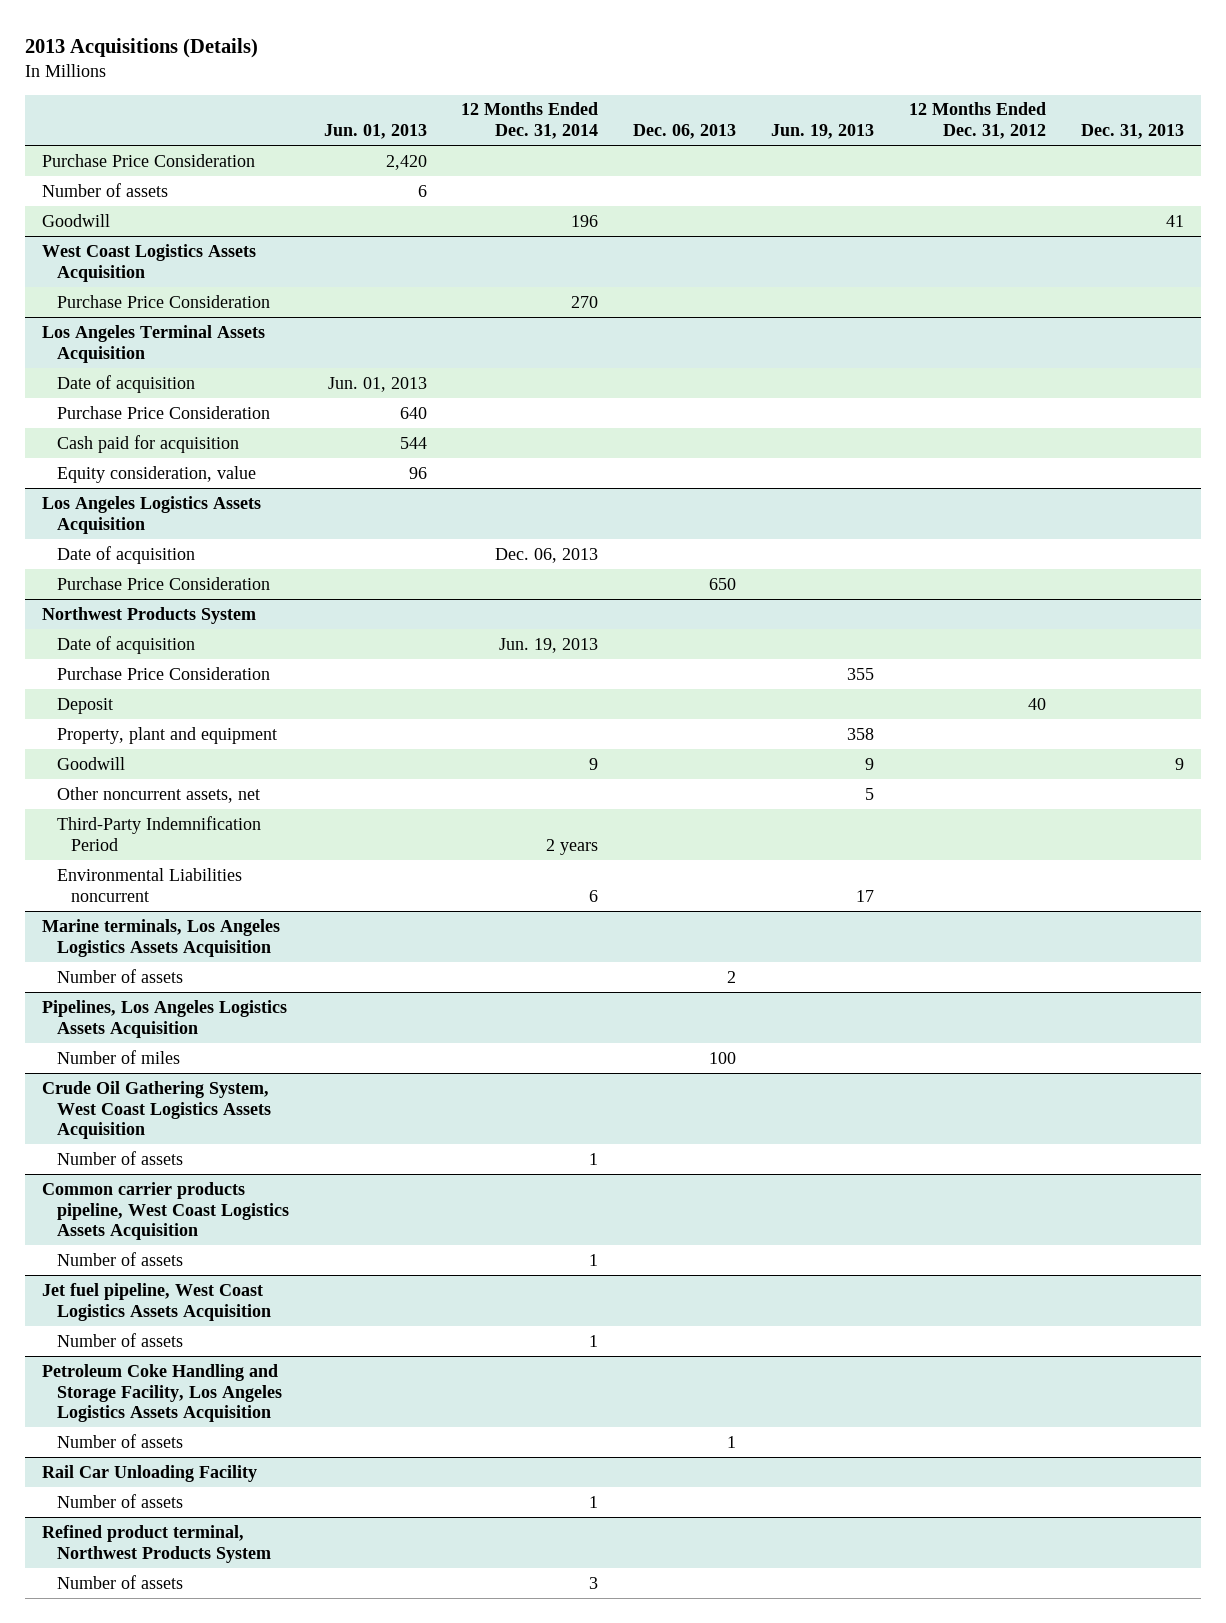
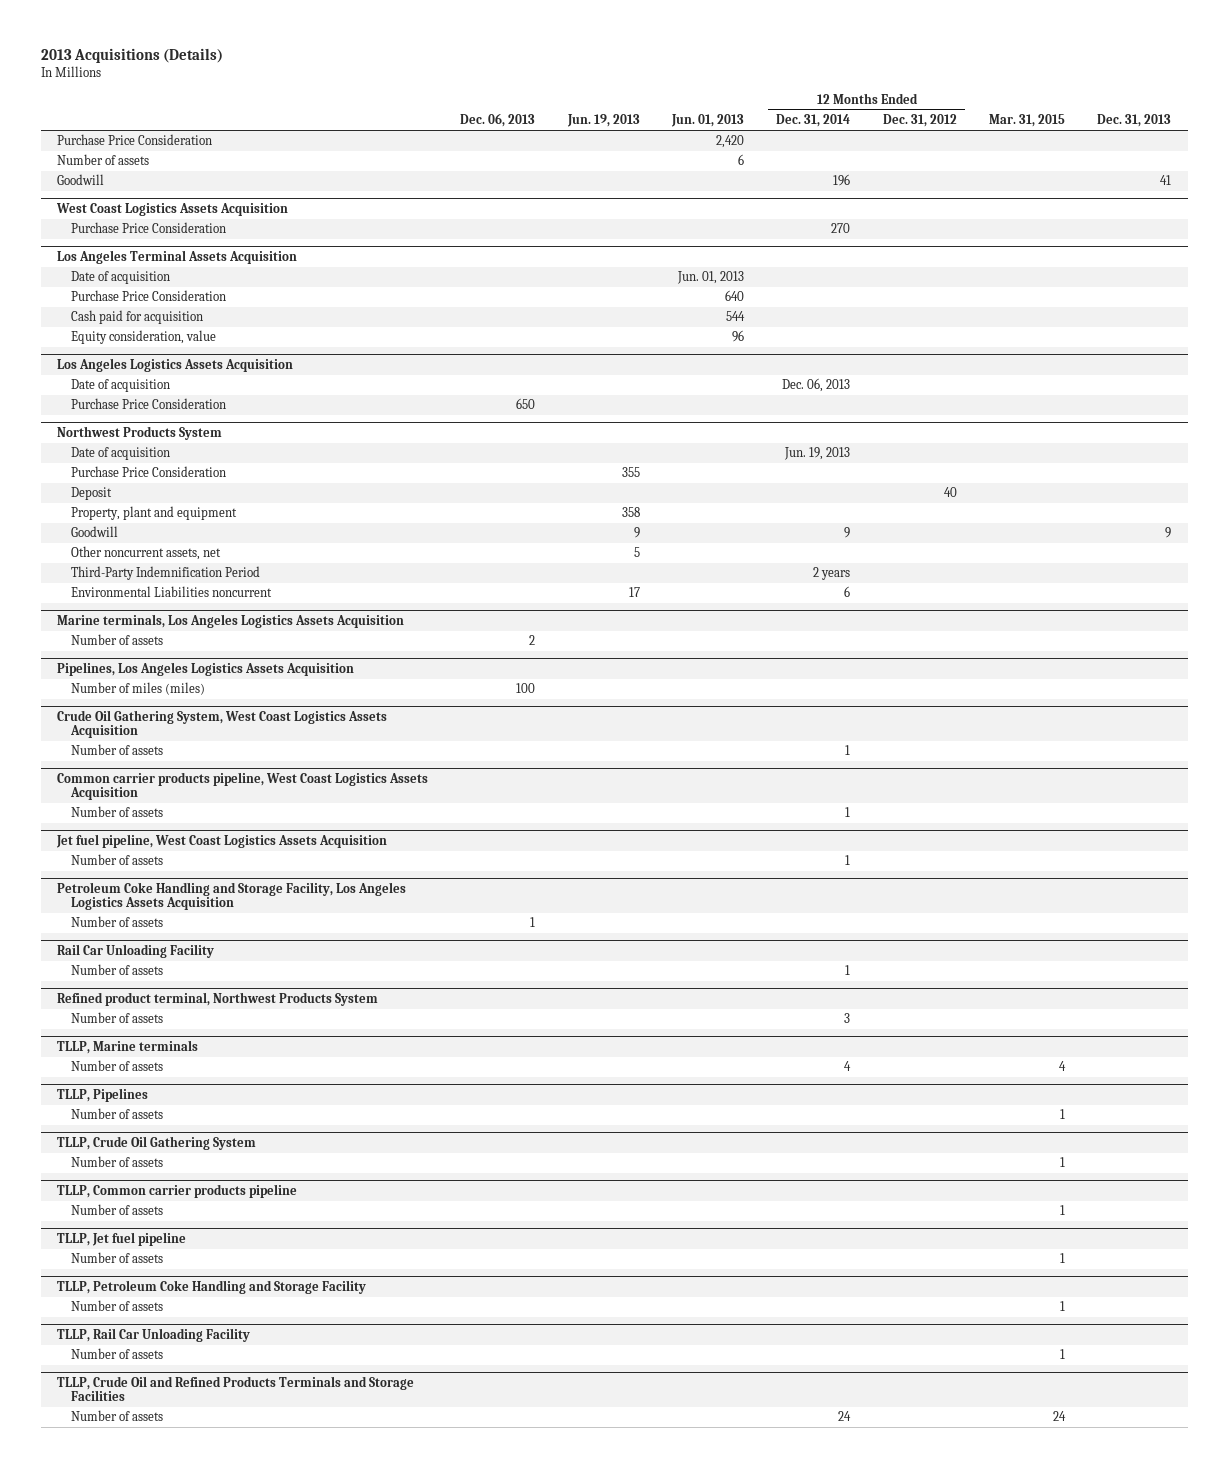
none -> [989,114,1066,128] Mar. 31, 2015
[56,1049,180,1064] Number of miles -> [70,682,205,696] Number of miles (miles)
none -> [56,1039,198,1054] TLLP, Marine terminals
none -> [70,1060,163,1072] Number of assets
none -> [56,1087,148,1102] TLLP, Pipelines
none -> [70,1108,163,1120] Number of assets
none -> [56,1135,256,1150] TLLP, Crude Oil Gathering System
none -> [70,1156,163,1168] Number of assets
none -> [56,1183,297,1198] TLLP, Common carrier products pipeline
none -> [70,1204,163,1216] Number of assets
none -> [56,1231,186,1246] TLLP, Jet fuel pipeline
none -> [70,1252,163,1264] Number of assets
none -> [56,1279,366,1294] TLLP, Petroleum Coke Handling and Storage Facility
none -> [70,1300,163,1312] Number of assets
none -> [56,1327,250,1342] TLLP, Rail Car Unloading Facility
none -> [70,1348,163,1360] Number of assets
none -> [56,1375,414,1402] TLLP, Crude Oil and Refined Products Terminals and Storage Facilities
none -> [70,1410,163,1422] Number of assets

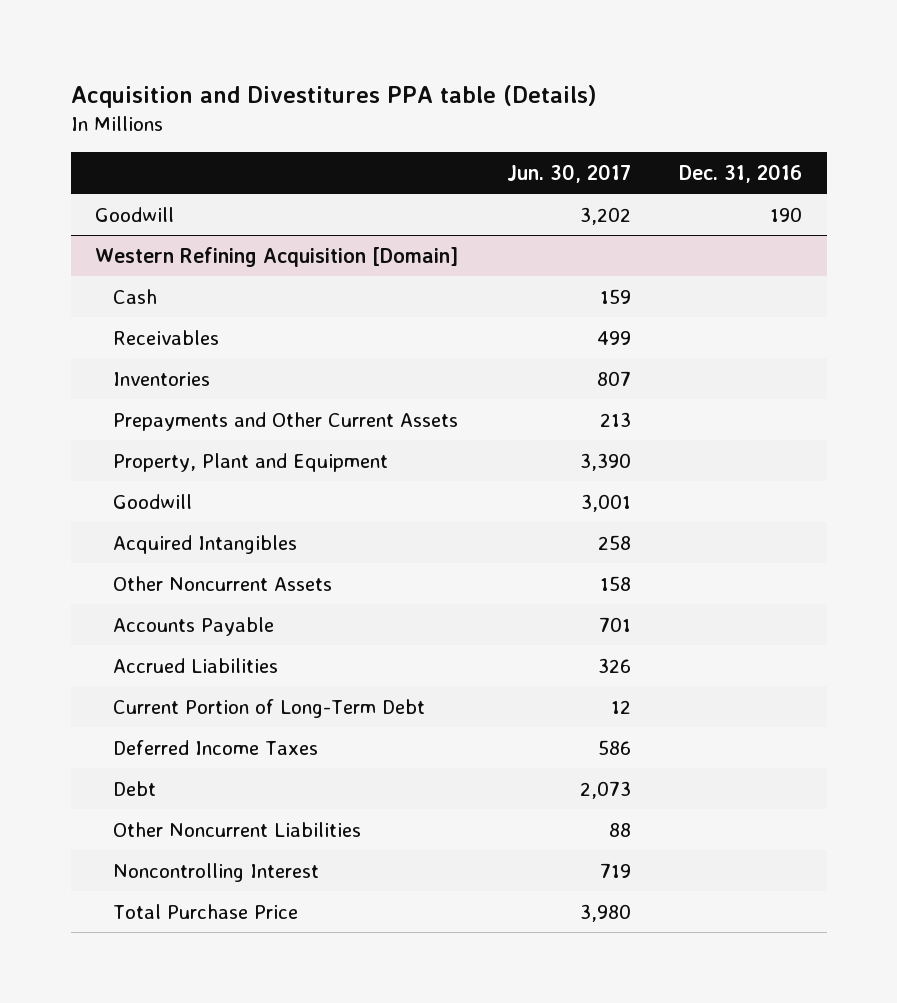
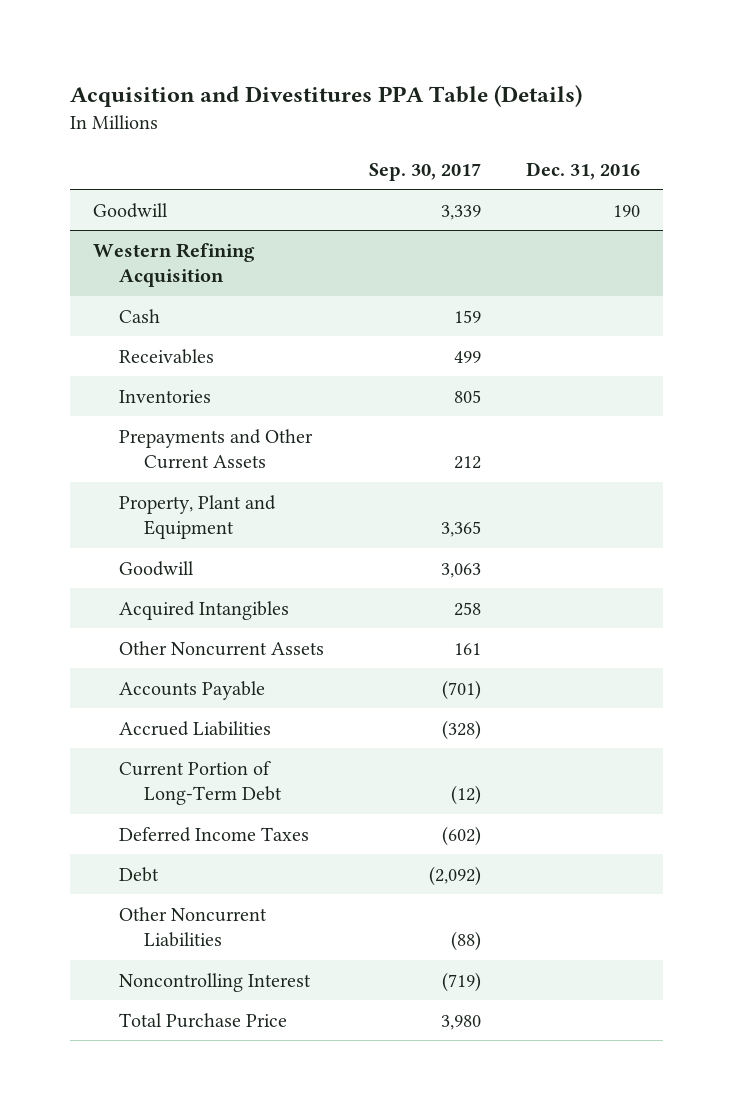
[70,85,597,109] Acquisition and Divestitures PPA table (Details) -> [70,84,583,107] Acquisition and Divestitures PPA Table (Details)
[506,163,631,183] Jun. 30, 2017 -> none
none -> [368,162,481,181] Sep. 30, 2017
[94,246,458,267] Western Refining Acquisition [Domain] -> [93,242,256,288] Western Refining Acquisition

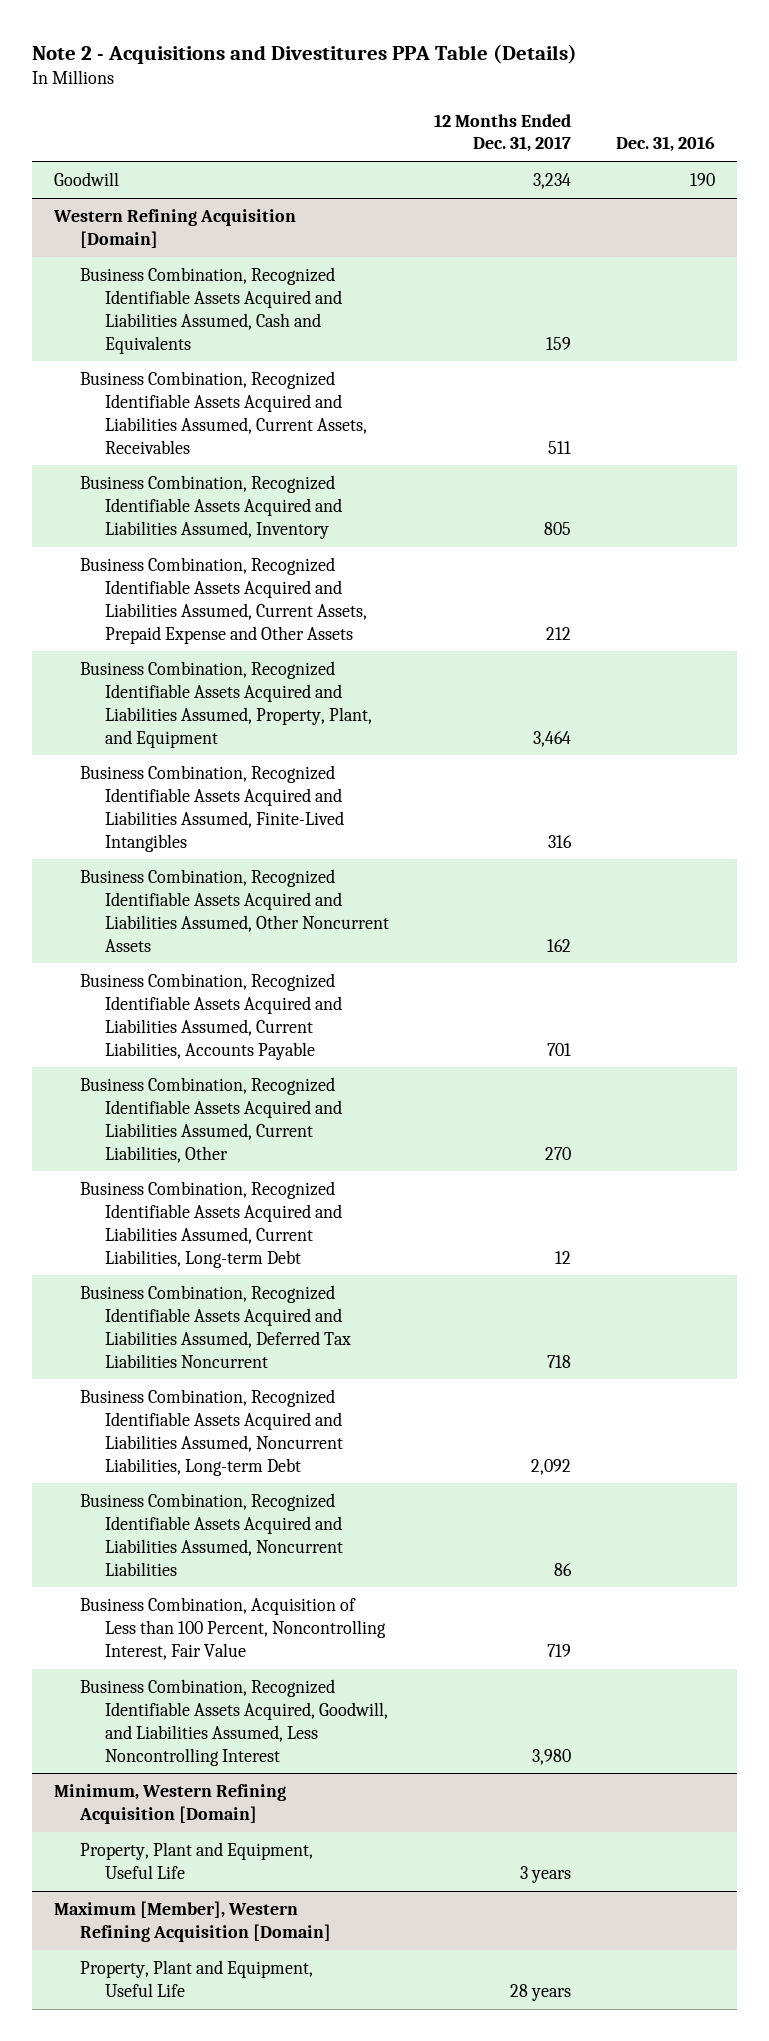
[70,84,583,107] Acquisition and Divestitures PPA Table (Details) -> [31,43,577,64] Note 2 - Acquisitions and Divestitures PPA Table (Details)
[368,162,481,181] Sep. 30, 2017 -> none
none -> [434,113,572,153] 12 Months Ended Dec. 31, 2017
[118,560,194,576] Goodwill -> none
[93,242,256,288] Western Refining Acquisition -> [53,209,297,248] Western Refining Acquisition [Domain]
[118,308,160,323] Cash -> [79,267,343,354] Business Combination, Recognized Identifiable Assets Acquired and Liabilities Assumed, Cash and Equivalents
[118,348,214,364] Receivables -> [79,371,368,454] Business Combination, Recognized Identifiable Assets Acquired and Liabilities Assumed, Current Assets, Receivables
[118,389,211,403] Inventories -> [79,475,343,539] Business Combination, Recognized Identifiable Assets Acquired and Liabilities Assumed, Inventory
[118,428,313,470] Prepayments and Other Current Assets -> [79,557,368,644] Business Combination, Recognized Identifiable Assets Acquired and Liabilities Assumed, Current Assets, Prepaid Expense and Other Assets
[118,494,276,540] Property, Plant and Equipment -> [79,661,373,748] Business Combination, Recognized Identifiable Assets Acquired and Liabilities Assumed, Property, Plant, and Equipment
[118,600,289,620] Acquired Intangibles -> [79,765,345,852] Business Combination, Recognized Identifiable Assets Acquired and Liabilities Assumed, Finite-Lived Intangibles
[118,640,324,656] Other Noncurrent Assets -> [79,869,390,952] Business Combination, Recognized Identifiable Assets Acquired and Liabilities Assumed, Other Noncurrent Assets
[118,680,265,700] Accounts Payable -> [79,973,343,1060] Business Combination, Recognized Identifiable Assets Acquired and Liabilities Assumed, Current Liabilities, Accounts Payable
[118,720,271,736] Accrued Liabilities -> [79,1077,343,1163] Business Combination, Recognized Identifiable Assets Acquired and Liabilities Assumed, Current Liabilities, Other
[118,760,282,806] Current Portion of Long-Term Debt -> [79,1181,343,1268] Business Combination, Recognized Identifiable Assets Acquired and Liabilities Assumed, Current Liabilities, Long-term Debt
[118,826,309,842] Deferred Income Taxes -> [79,1285,352,1368] Business Combination, Recognized Identifiable Assets Acquired and Liabilities Assumed, Deferred Tax Liabilities Noncurrent
[118,866,159,882] Debt -> [79,1389,344,1476] Business Combination, Recognized Identifiable Assets Acquired and Liabilities Assumed, Noncurrent Liabilities, Long-term Debt
[118,906,267,948] Other Noncurrent Liabilities -> [79,1493,344,1576] Business Combination, Recognized Identifiable Assets Acquired and Liabilities Assumed, Noncurrent Liabilities
[118,972,311,992] Noncontrolling Interest -> [79,1597,387,1660] Business Combination, Acquisition of Less than 100 Percent, Noncontrolling Interest, Fair Value
[118,1012,287,1028] Total Purchase Price -> [79,1679,389,1766] Business Combination, Recognized Identifiable Assets Acquired, Goodwill, and Liabilities Assumed, Less Noncontrolling Interest
none -> [54,1784,287,1824] Minimum, Western Refining Acquisition [Domain]
none -> [79,1842,313,1879] Property, Plant and Equipment, Useful Life
none -> [54,1901,331,1942] Maximum [Member], Western Refining Acquisition [Domain]
none -> [79,1960,313,1997] Property, Plant and Equipment, Useful Life

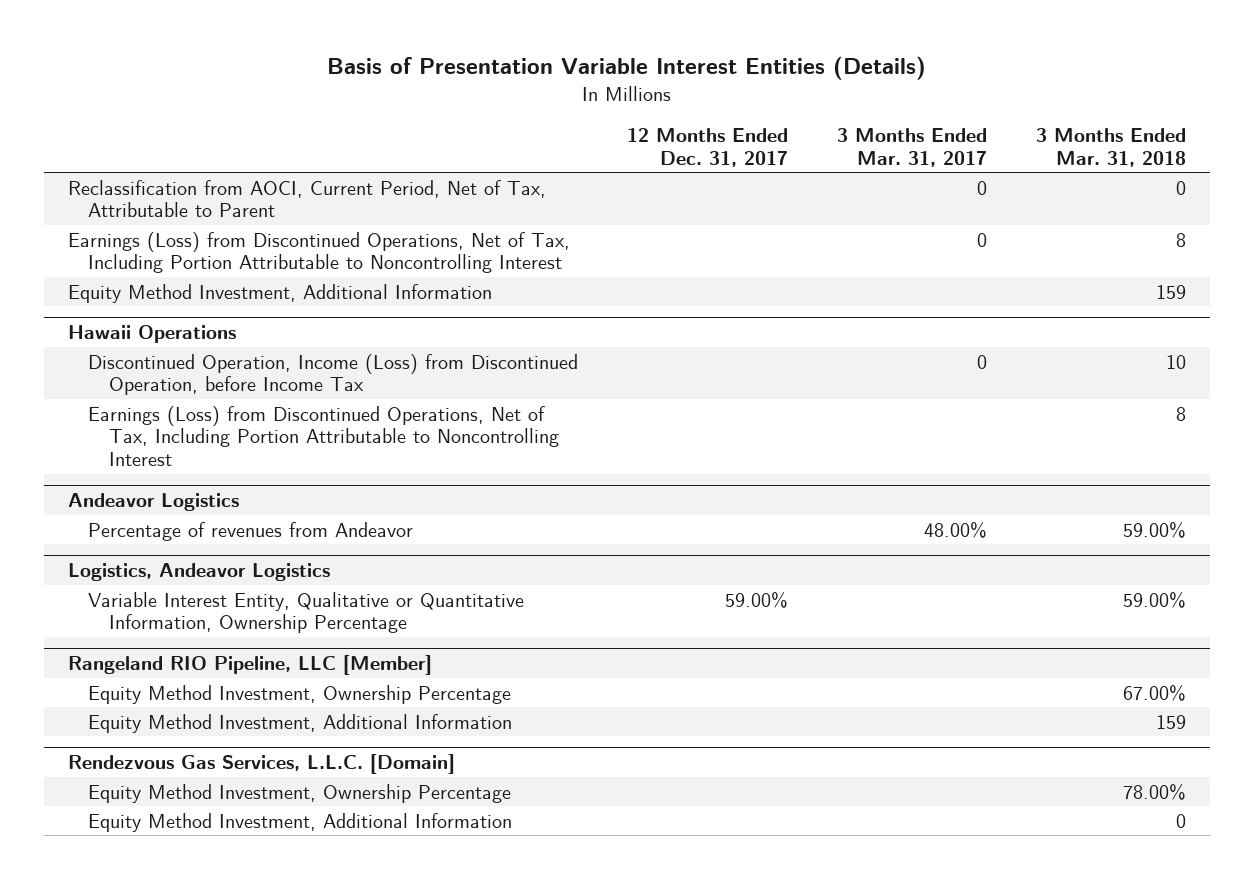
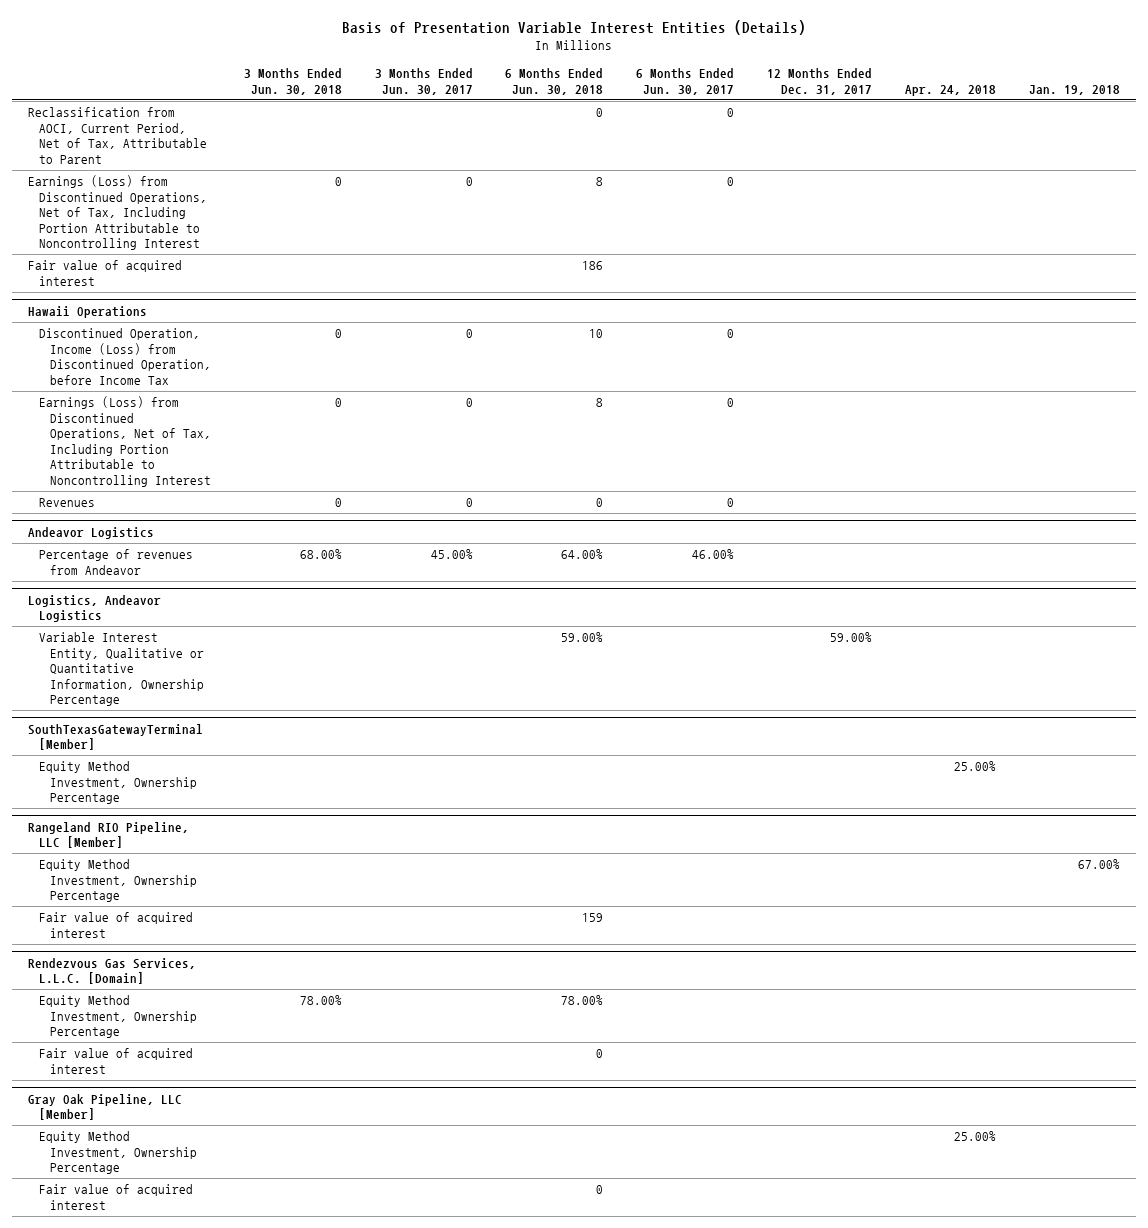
[836,127,987,167] 3 Months Ended Mar. 31, 2017 -> none
[1035,127,1186,167] 3 Months Ended Mar. 31, 2018 -> none
none -> [243,68,342,95] 3 Months Ended Jun. 30, 2018
none -> [374,68,473,95] 3 Months Ended Jun. 30, 2017
none -> [505,68,604,95] 6 Months Ended Jun. 30, 2018
none -> [636,68,735,95] 6 Months Ended Jun. 30, 2017
none -> [904,84,996,96] Apr. 24, 2018
none -> [1028,84,1120,95] Jan. 19, 2018
[68,283,493,303] Equity Method Investment, Additional Information -> [28,260,183,286] Fair value of acquired interest
none -> [39,498,96,508] Revenues
none -> [28,723,204,751] SouthTexasGatewayTerminal [Member]
none -> [39,761,197,805] Equity Method Investment, Ownership Percentage
[88,713,513,733] Equity Method Investment, Additional Information -> [39,912,194,938] Fair value of acquired interest
[88,812,513,832] Equity Method Investment, Additional Information -> [39,1048,194,1074] Fair value of acquired interest
none -> [28,1093,183,1121] Gray Oak Pipeline, LLC [Member]
none -> [39,1131,197,1175] Equity Method Investment, Ownership Percentage
none -> [39,1184,194,1210] Fair value of acquired interest

